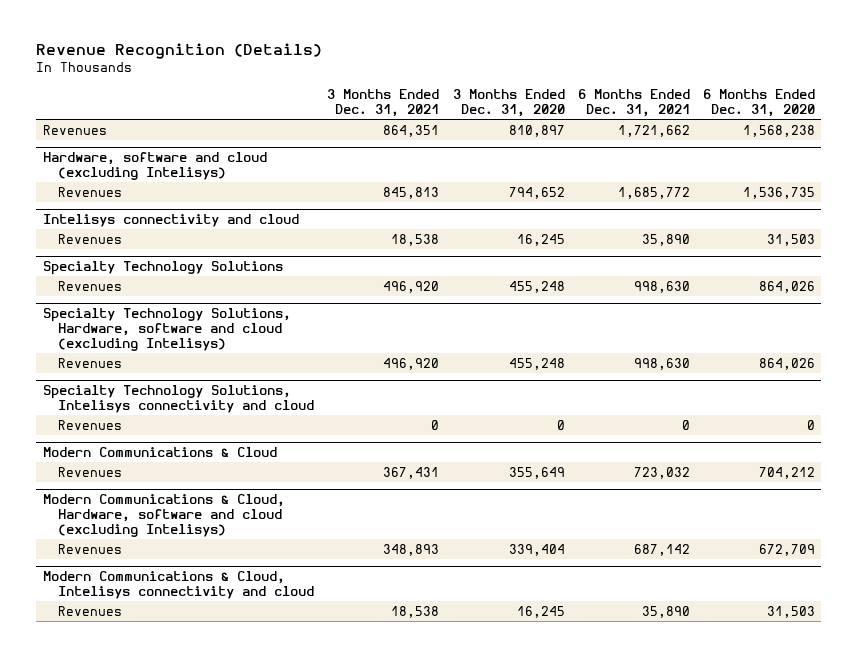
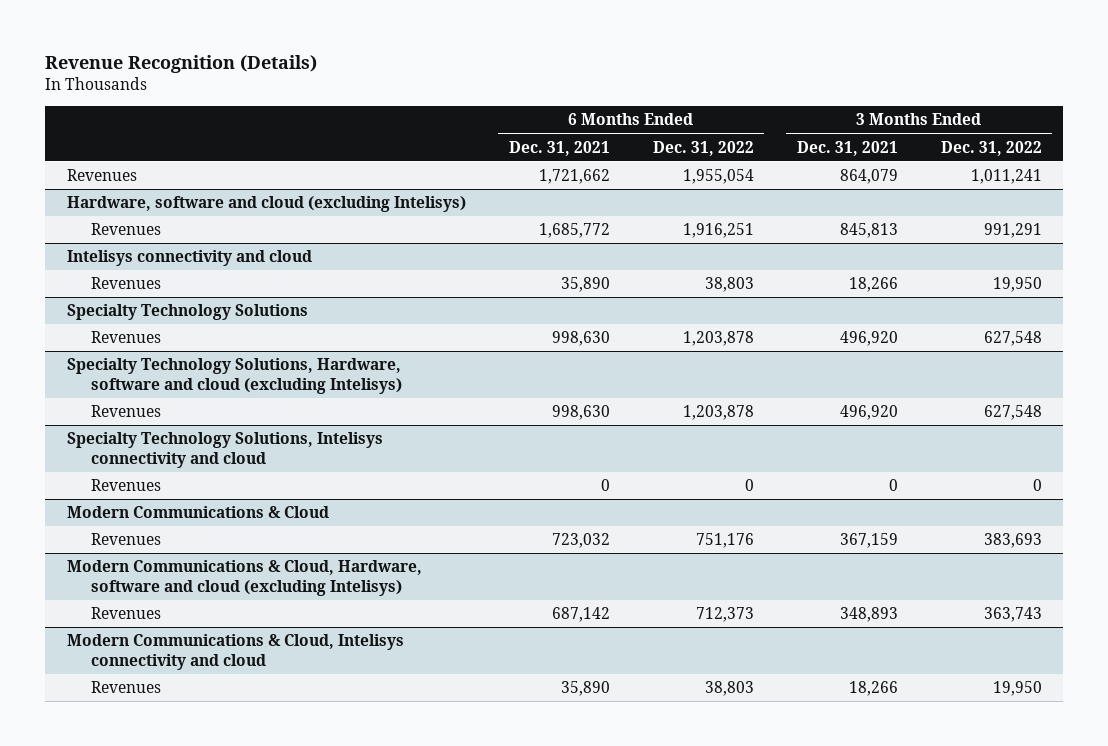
[452,89,565,118] 3 Months Ended Dec. 31, 2020 -> none
[702,89,815,118] 6 Months Ended Dec. 31, 2020 -> none
none -> [652,140,754,156] Dec. 31, 2022
none -> [940,140,1042,156] Dec. 31, 2022
[383,124,440,137] 864,351 -> [839,169,898,185] 864,079
[391,233,440,246] 18,538 -> [848,277,898,293] 18,266
[383,466,440,479] 367,431 -> [839,533,898,549] 367,159
[391,605,440,618] 18,538 -> [848,681,898,697] 18,266

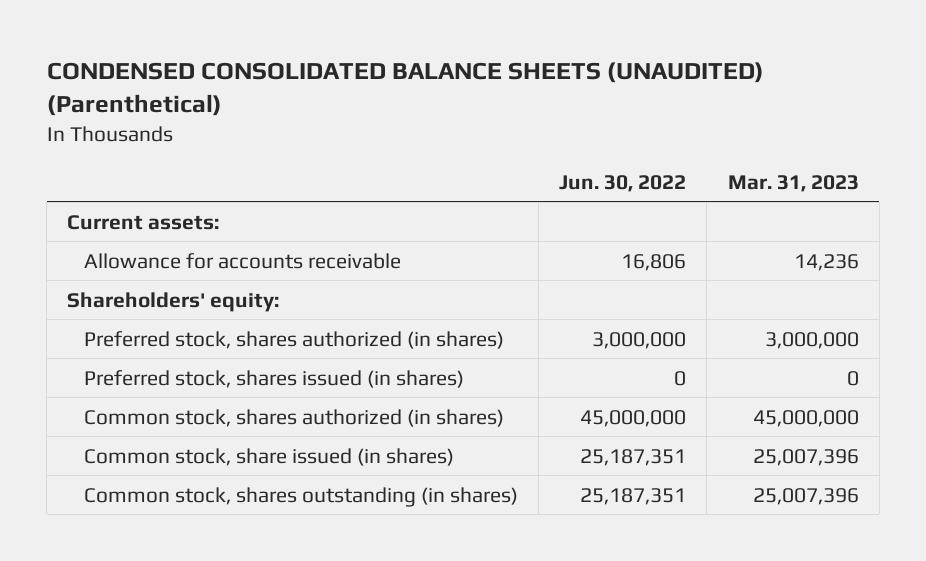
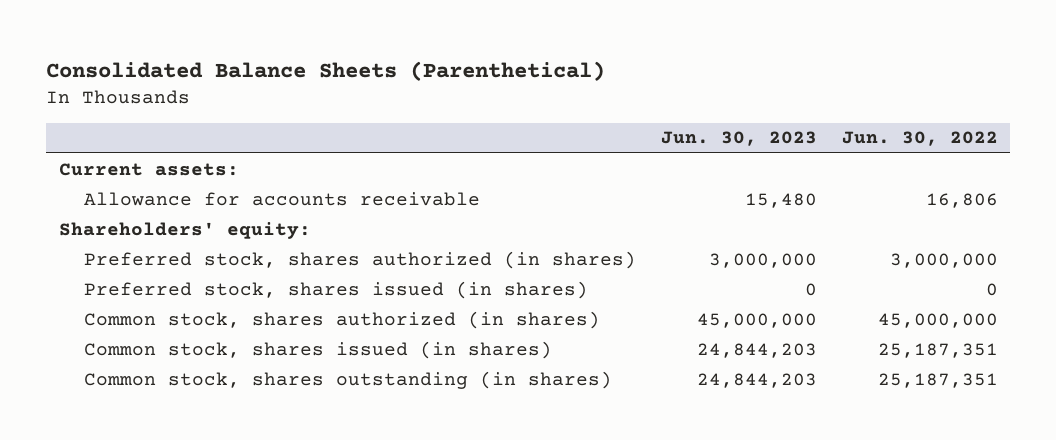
[46,62,764,117] CONDENSED CONSOLIDATED BALANCE SHEETS (UNAUDITED) (Parenthetical) -> [46,60,606,81] Consolidated Balance Sheets (Parenthetical)
[727,174,859,192] Mar. 31, 2023 -> none
none -> [661,131,818,147] Jun. 30, 2023
[83,447,454,466] Common stock, share issued (in shares) -> [84,340,553,359] Common stock, shares issued (in shares)

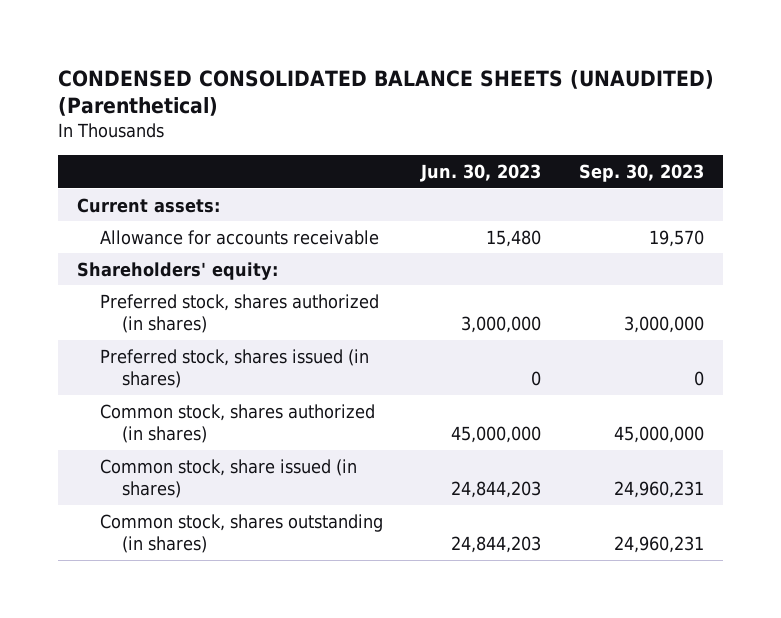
[46,60,606,81] Consolidated Balance Sheets (Parenthetical) -> [57,69,714,117] CONDENSED CONSOLIDATED BALANCE SHEETS (UNAUDITED) (Parenthetical)
[841,131,998,147] Jun. 30, 2022 -> none
none -> [579,163,705,182] Sep. 30, 2023
[84,340,553,359] Common stock, shares issued (in shares) -> [99,458,357,498] Common stock, share issued (in shares)

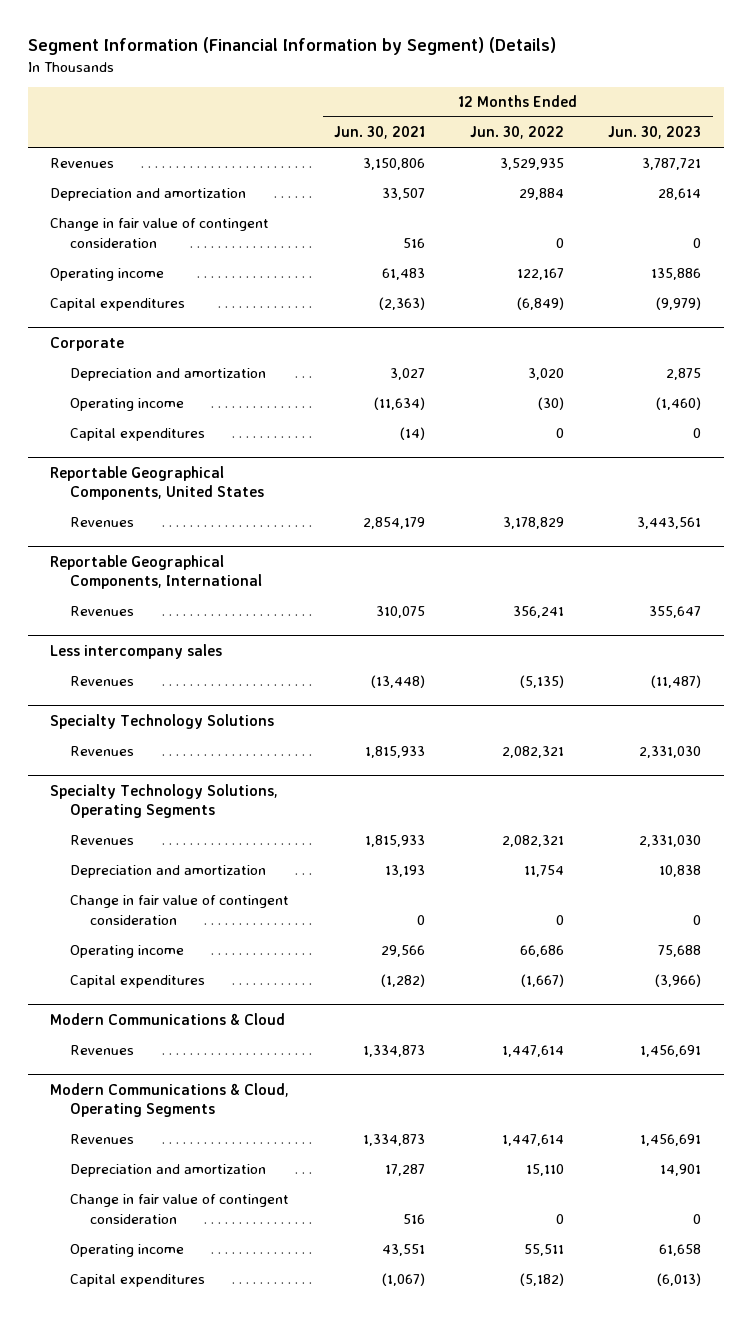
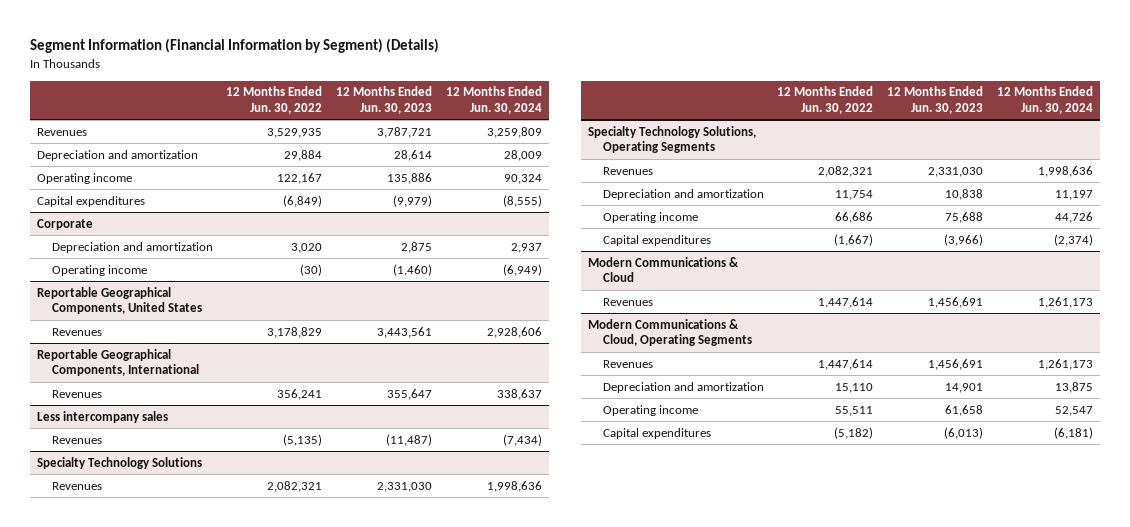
[333,126,425,140] Jun. 30, 2021 -> none
none -> [445,86,542,115] 12 Months Ended Jun. 30, 2024
[50,218,270,248] Change in fair value of contingent consideration -> none
[70,428,206,442] Capital expenditures -> none
[70,895,290,925] Change in fair value of contingent consideration -> none
[70,1194,290,1224] Change in fair value of contingent consideration -> none

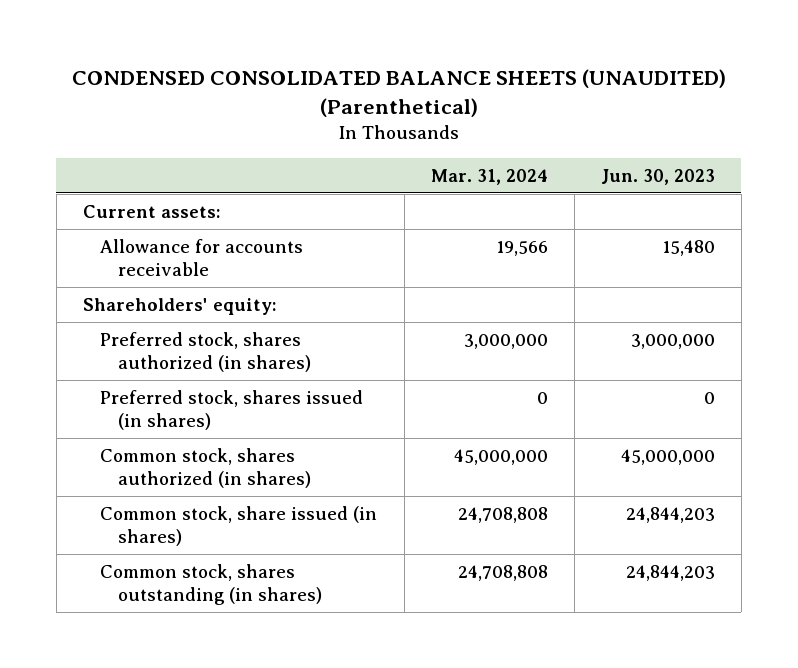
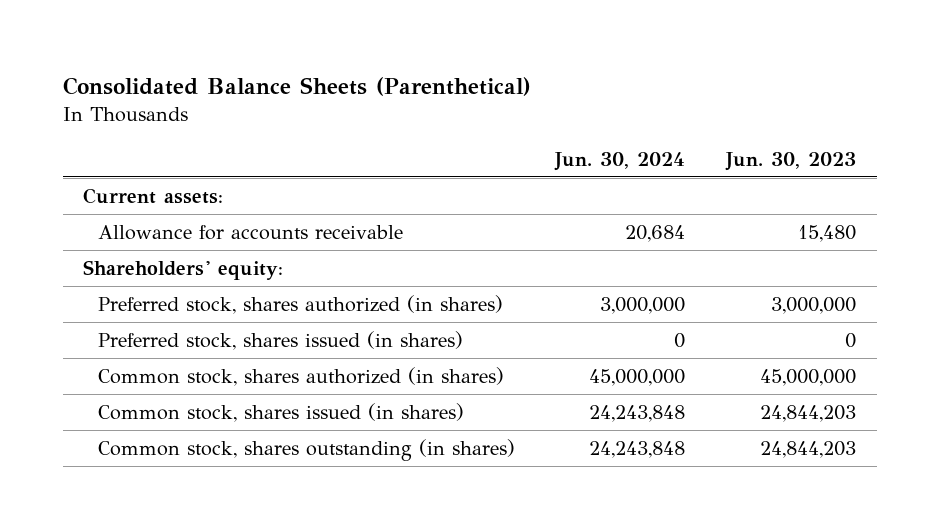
[71,69,726,118] CONDENSED CONSOLIDATED BALANCE SHEETS (UNAUDITED) (Parenthetical) -> [62,76,531,96] Consolidated Balance Sheets (Parenthetical)
[430,168,548,185] Mar. 31, 2024 -> none
none -> [554,151,686,171] Jun. 30, 2024
[100,505,378,546] Common stock, share issued (in shares) -> [97,402,464,422] Common stock, shares issued (in shares)

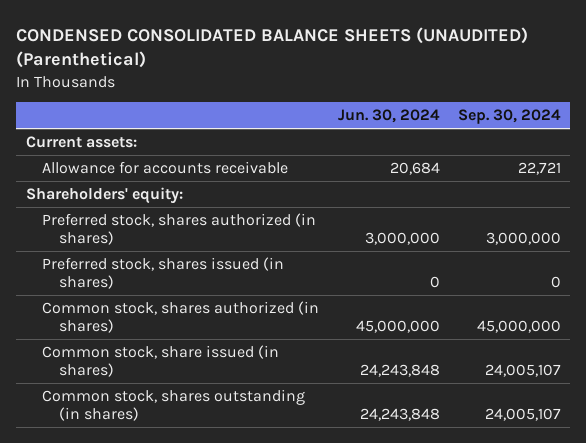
[62,76,531,96] Consolidated Balance Sheets (Parenthetical) -> [16,26,529,69] CONDENSED CONSOLIDATED BALANCE SHEETS (UNAUDITED) (Parenthetical)
[725,151,857,171] Jun. 30, 2023 -> none
none -> [457,109,561,125] Sep. 30, 2024
[97,402,464,422] Common stock, shares issued (in shares) -> [42,344,280,378] Common stock, share issued (in shares)

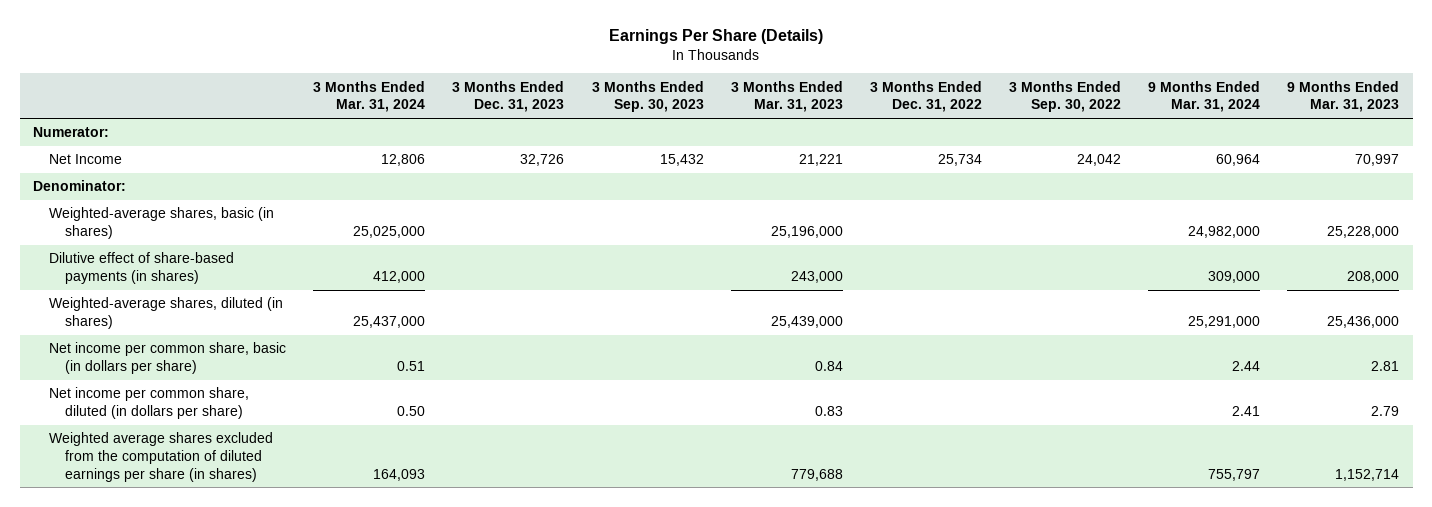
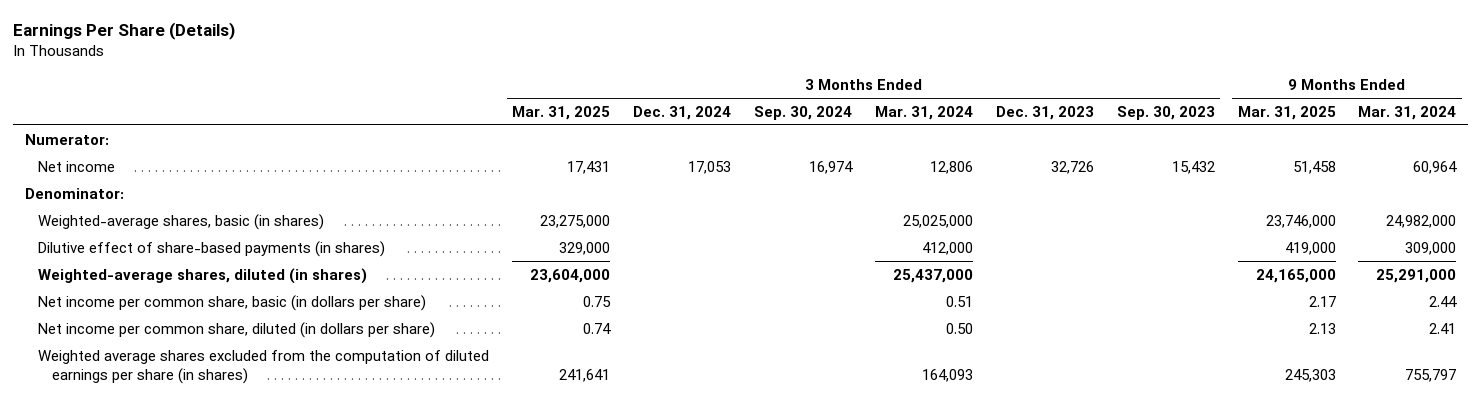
[730,80,843,113] 3 Months Ended Mar. 31, 2023 -> none
[869,80,982,113] 3 Months Ended Dec. 31, 2022 -> none
[1008,80,1121,113] 3 Months Ended Sep. 30, 2022 -> none
[1287,80,1400,113] 9 Months Ended Mar. 31, 2023 -> none
none -> [512,105,611,120] Mar. 31, 2025
none -> [633,105,732,120] Dec. 31, 2024
none -> [754,105,853,120] Sep. 30, 2024
none -> [1237,105,1336,120] Mar. 31, 2025
[49,154,123,165] Net Income -> [38,160,116,172] Net income

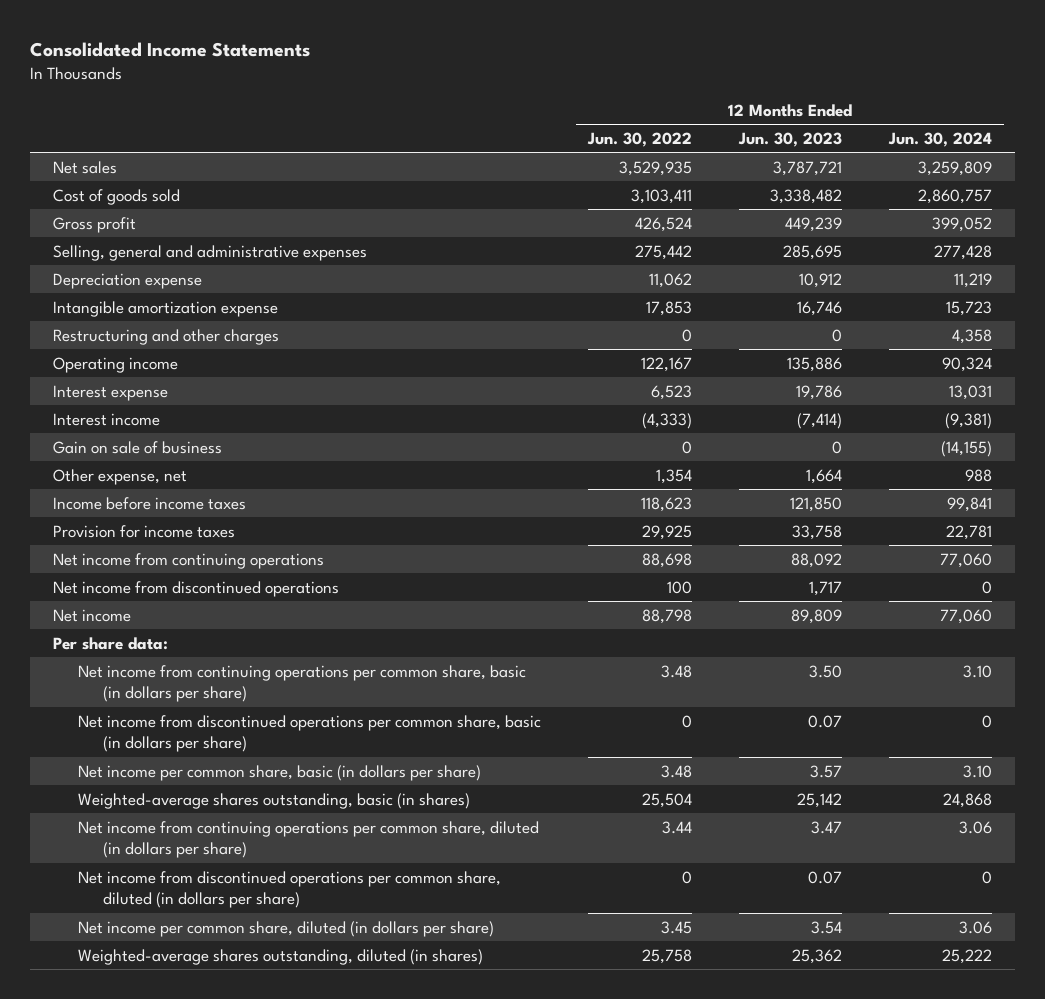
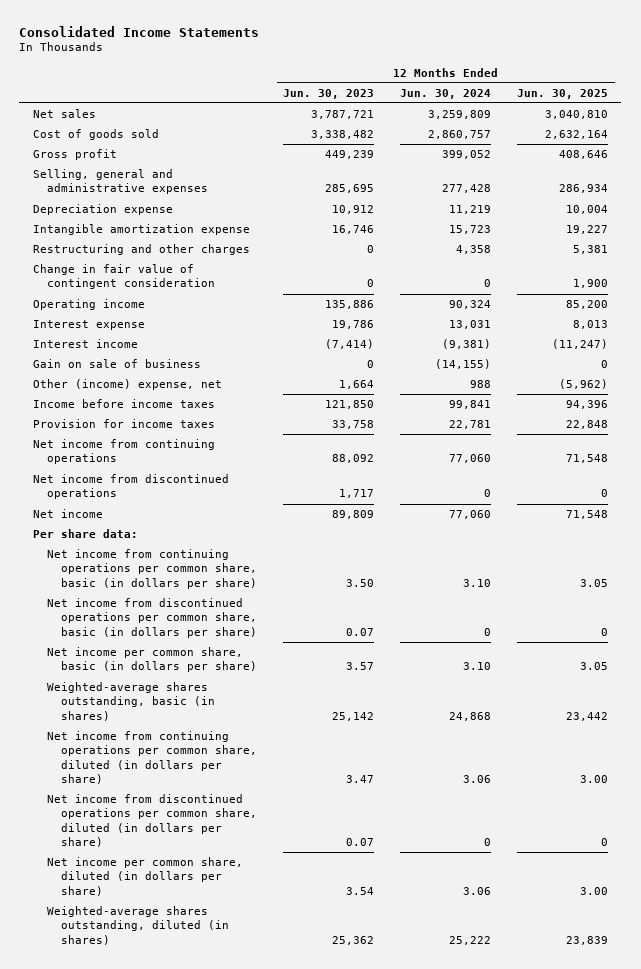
[587,131,693,147] Jun. 30, 2022 -> none
none -> [517,88,609,99] Jun. 30, 2025
none -> [32,264,215,290] Change in fair value of contingent consideration
[53,468,188,485] Other expense, net -> [32,379,222,391] Other (income) expense, net

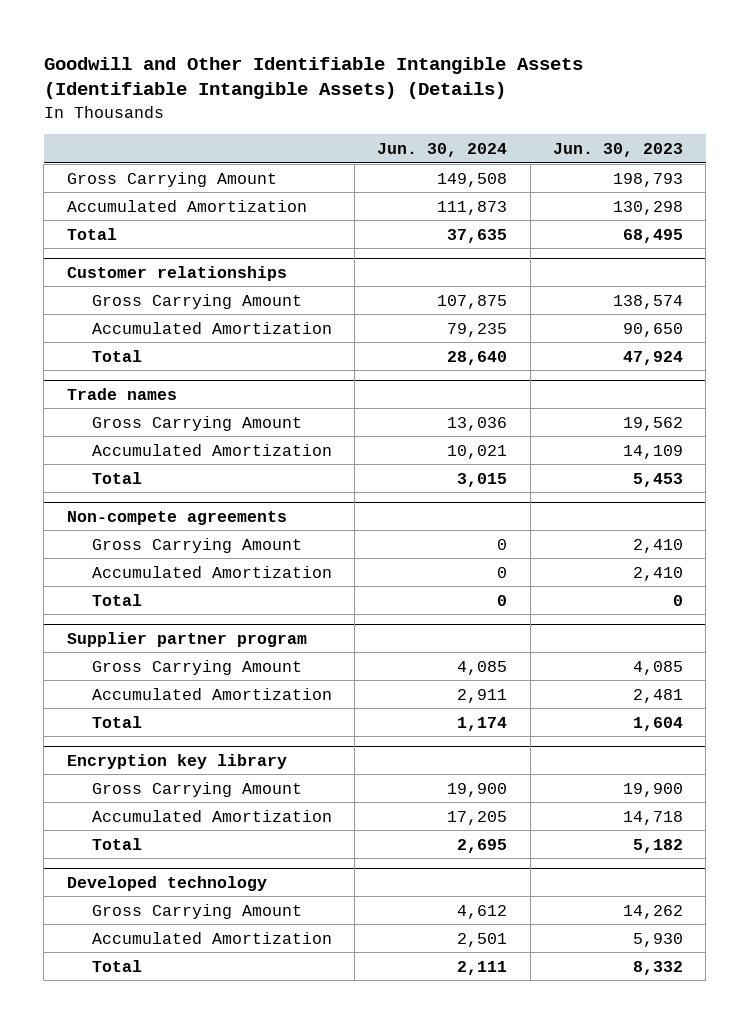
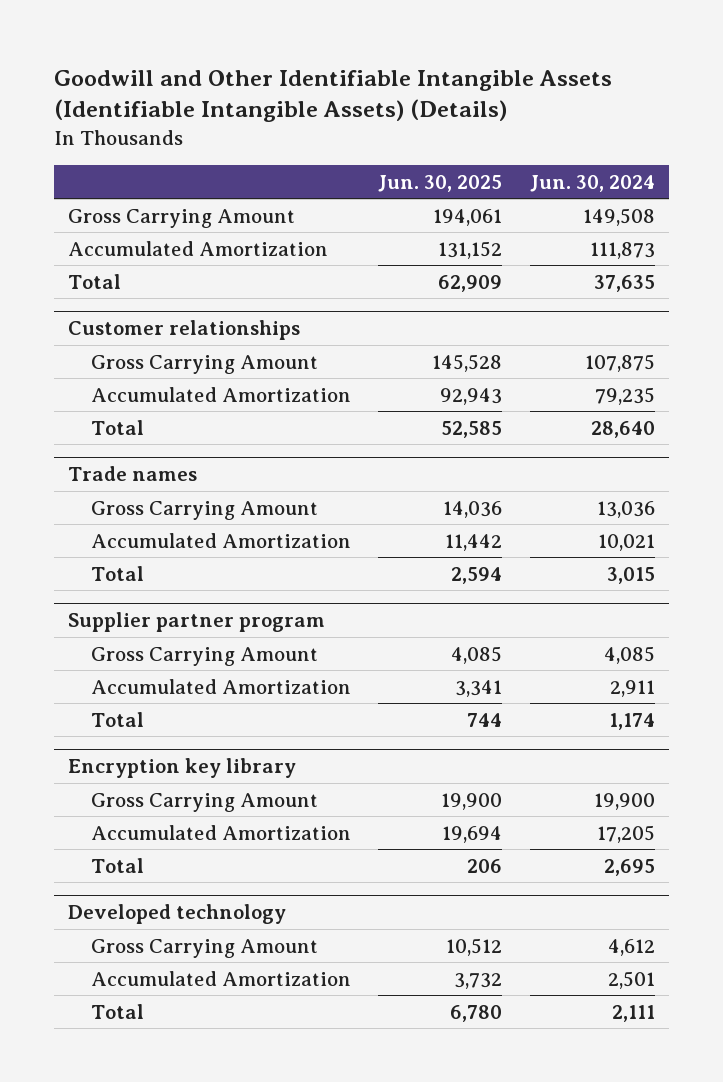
[552,142,683,157] Jun. 30, 2023 -> none
none -> [378,174,503,192] Jun. 30, 2025
[66,510,287,525] Non-compete agreements -> none
[91,537,302,553] Gross Carrying Amount -> none
[91,565,332,578] Accumulated Amortization -> none
[91,593,142,606] Total -> none

